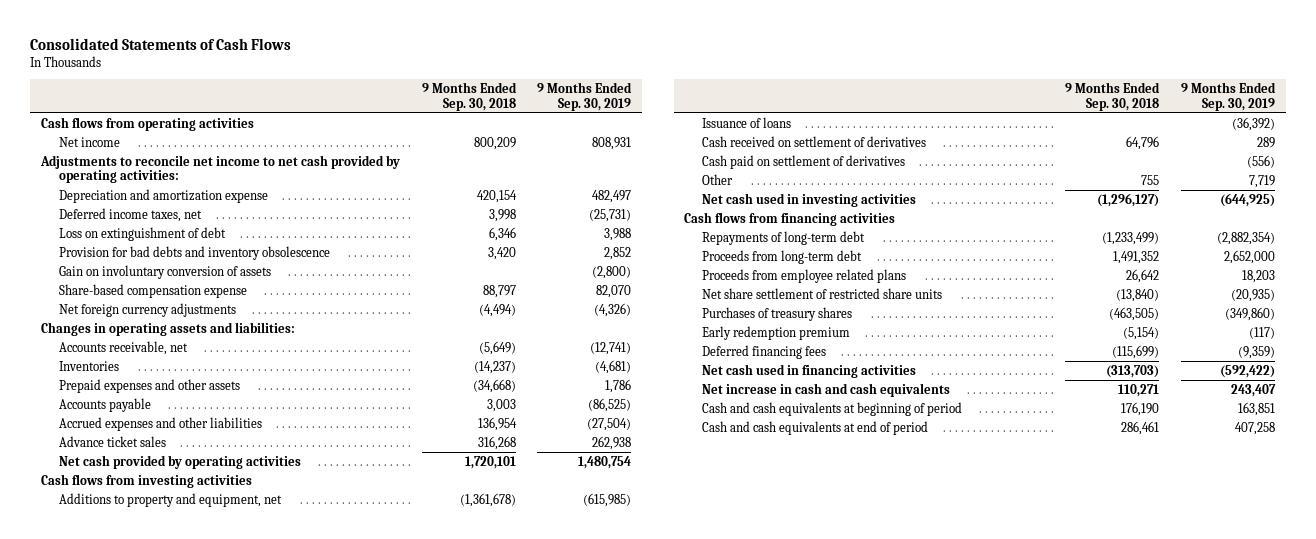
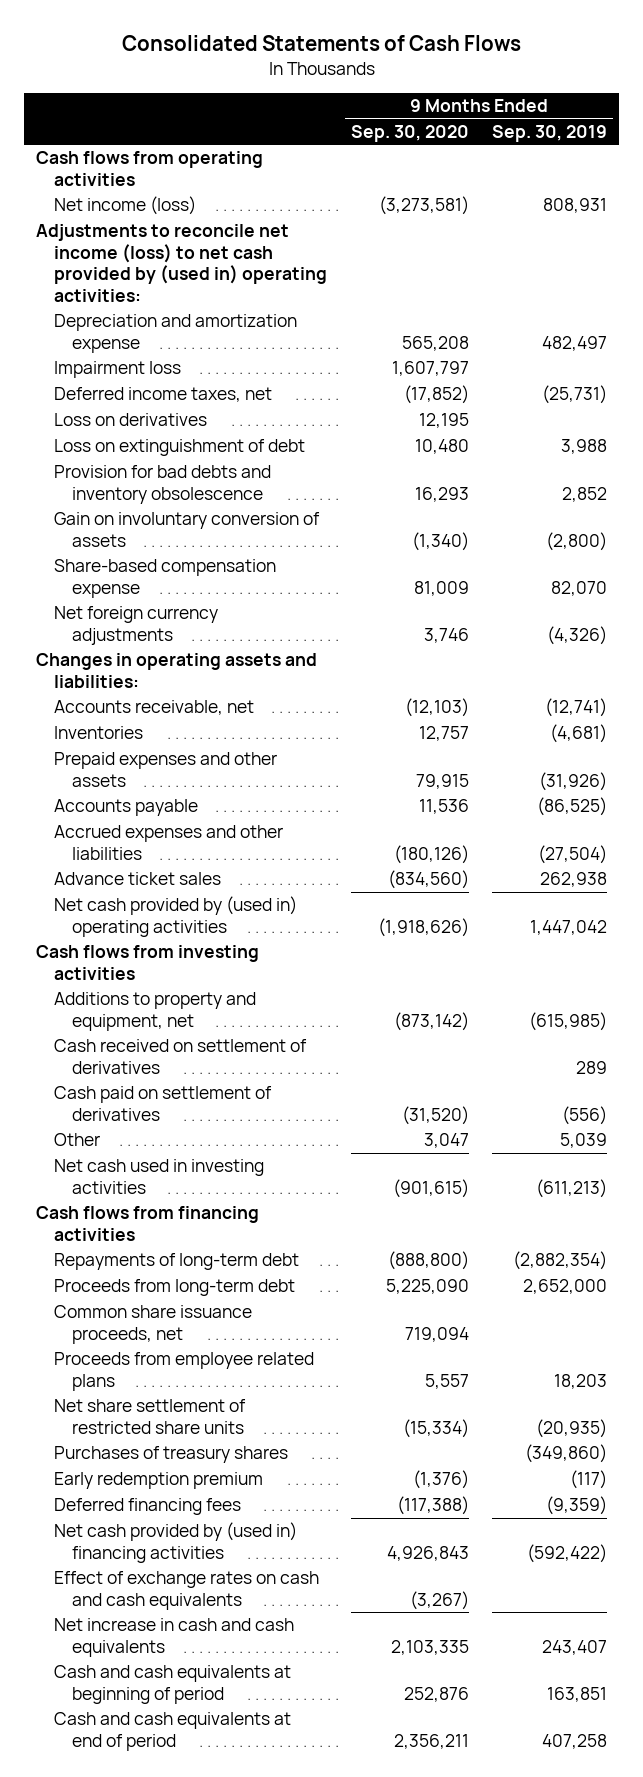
[421,81,517,111] 9 Months Ended Sep. 30, 2018 -> none
none -> [350,124,469,142] Sep. 30, 2020
[58,136,120,147] Net income -> [53,196,196,216] Net income (loss)
[40,154,401,184] Adjustments to reconcile net income to net cash provided by operating activities: -> [35,224,327,302] Adjustments to reconcile net income (loss) to net cash provided by (used in) operating activities:
none -> [53,361,181,379] Impairment loss
none -> [53,413,207,427] Loss on derivatives
[605,378,632,393] 1,786 -> [539,771,608,791] (31,926)
[58,454,301,469] Net cash provided by operating activities -> [53,896,297,937] Net cash provided by (used in) operating activities
[578,455,632,469] 1,480,754 -> [530,919,608,935] 1,447,042
[702,116,792,128] Issuance of loans -> none
[1248,174,1275,188] 7,719 -> [560,1133,608,1149] 5,039
[1219,192,1275,207] (644,925) -> [536,1178,608,1198] (611,213)
none -> [53,1305,252,1344] Common share issuance proceeds, net
[702,363,917,378] Net cash used in financing activities -> [53,1522,297,1563] Net cash provided by (used in) financing activities
none -> [53,1571,319,1610] Effect of exchange rates on cash and cash equivalents

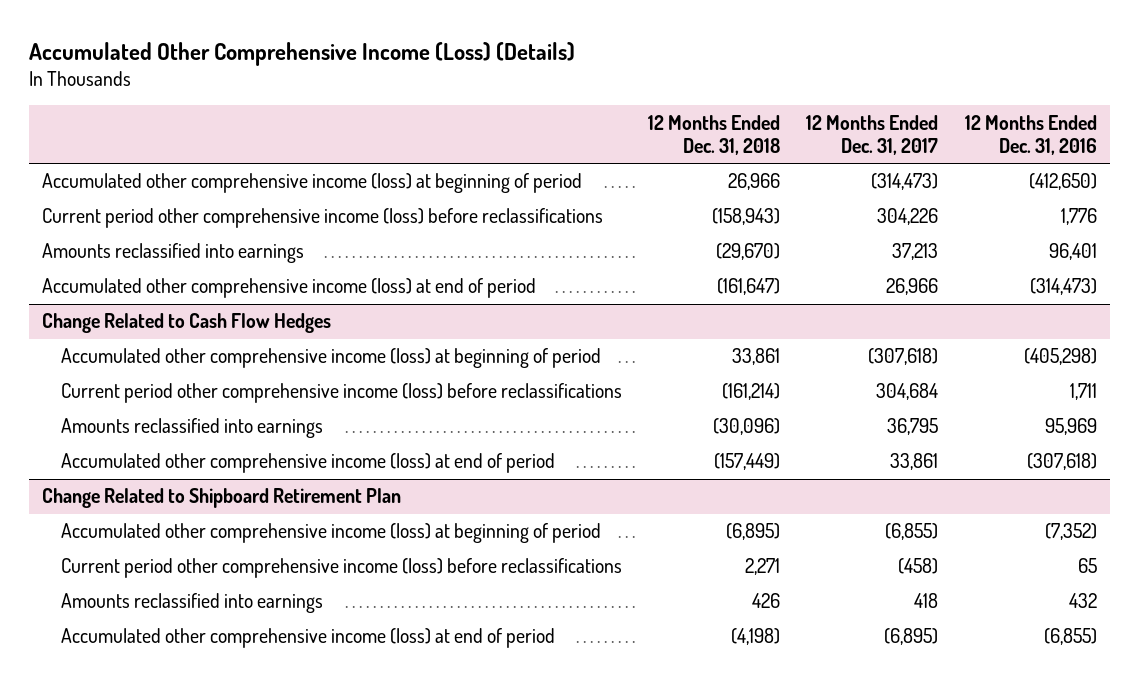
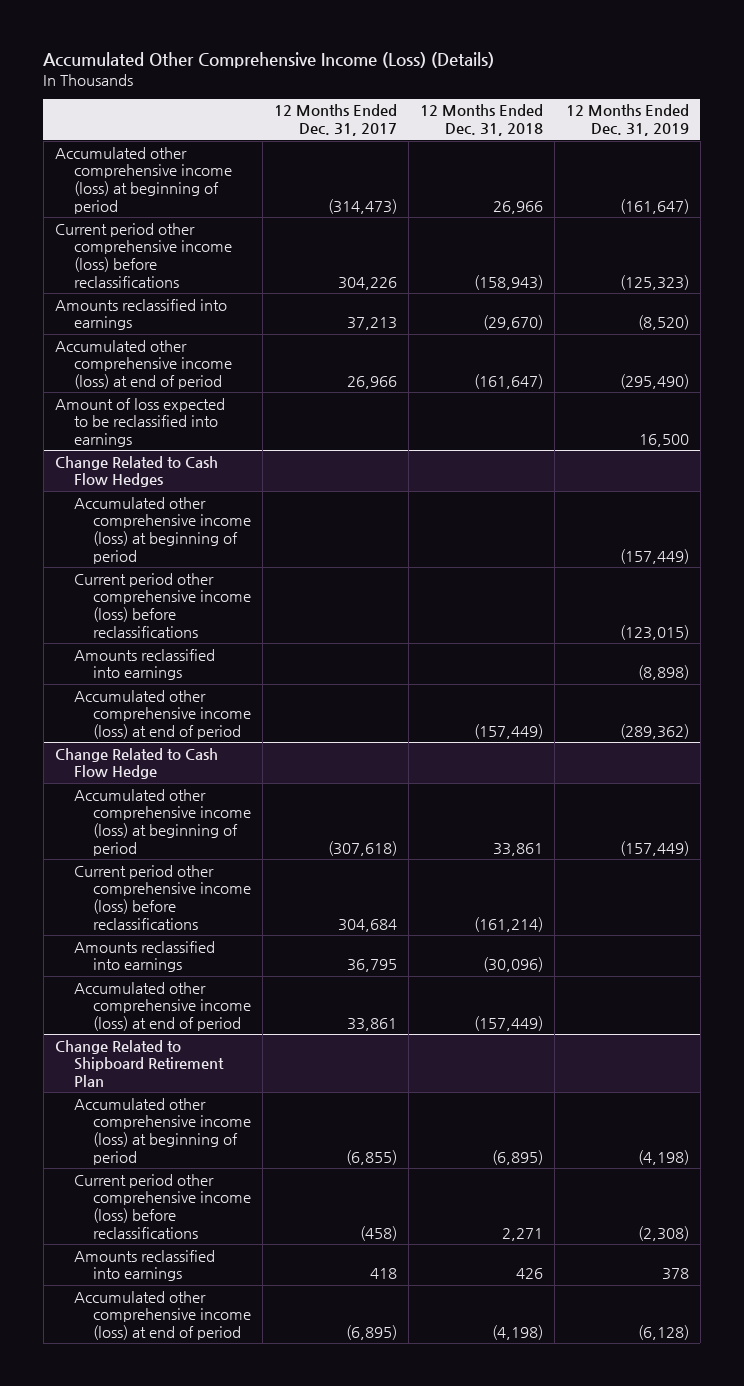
[964,114,1097,155] 12 Months Ended Dec. 31, 2016 -> none
none -> [565,104,689,137] 12 Months Ended Dec. 31, 2019
none -> [54,397,225,447] Amount of loss expected to be reclassified into earnings
none -> [73,496,251,564] Accumulated other comprehensive income (loss) at beginning of period
none -> [73,572,251,638] Current period other comprehensive income (loss) before reclassifications
none -> [73,648,215,681] Amounts reclassified into earnings
none -> [73,689,251,739] Accumulated other comprehensive income (loss) at end of period
none -> [54,747,218,780] Change Related to Cash Flow Hedge

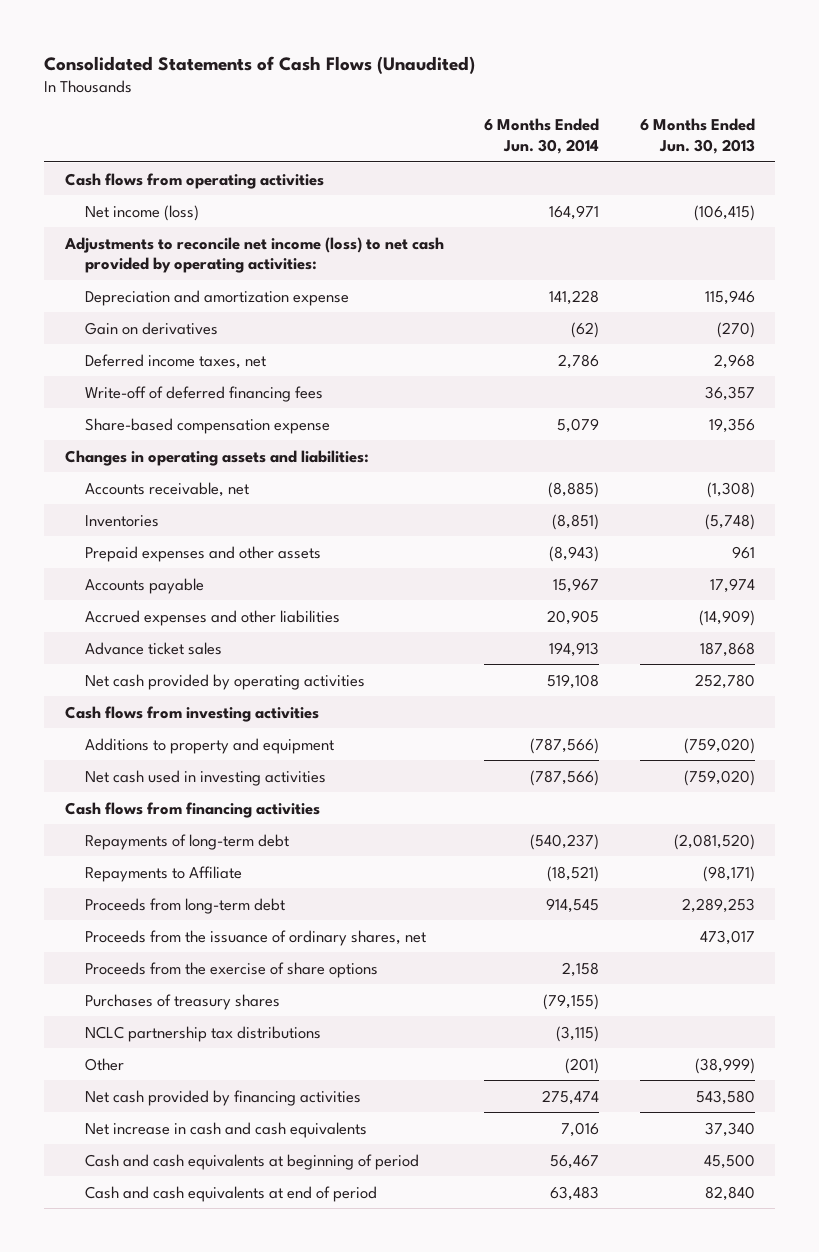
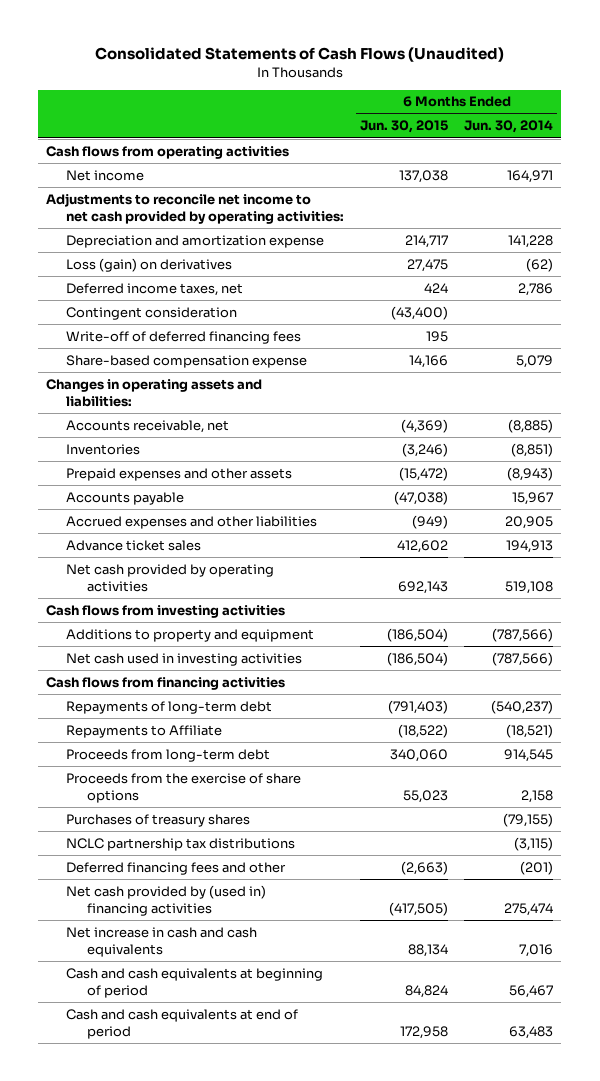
[639,118,755,155] 6 Months Ended Jun. 30, 2013 -> none
none -> [360,120,449,134] Jun. 30, 2015
[84,204,199,221] Net income (loss) -> [66,169,145,181] Net income
[63,236,444,274] Adjustments to reconcile net income (loss) to net cash provided by operating activities: -> [46,192,345,224] Adjustments to reconcile net income to net cash provided by operating activities:
[84,321,218,335] Gain on derivatives -> [66,257,233,272] Loss (gain) on derivatives
none -> [66,306,238,320] Contingent consideration
[84,929,426,946] Proceeds from the issuance of ordinary shares, net -> none
[84,1057,124,1071] Other -> [66,861,287,875] Deferred financing fees and other
[84,1089,361,1106] Net cash provided by financing activities -> [66,884,267,916] Net cash provided by (used in) financing activities

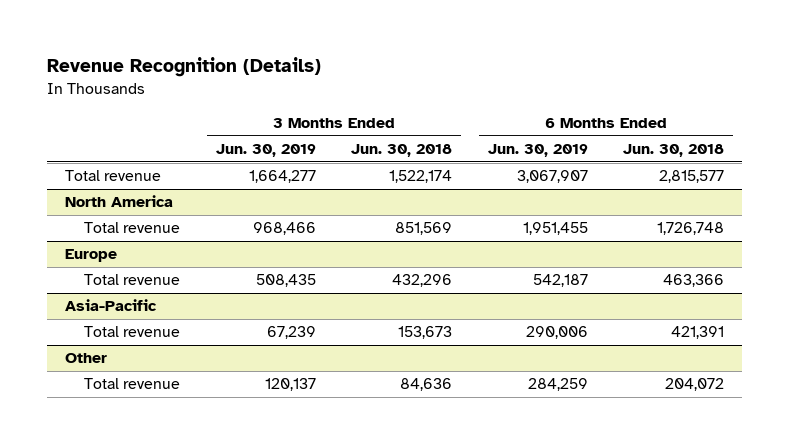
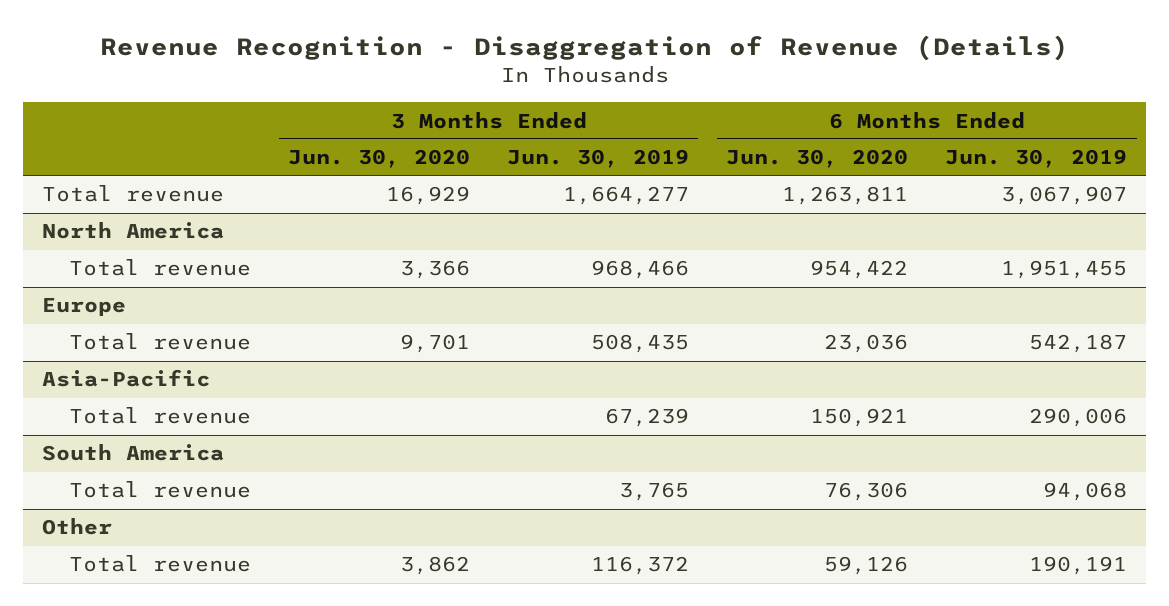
[47,57,322,78] Revenue Recognition (Details) -> [99,34,1069,61] Revenue Recognition - Disaggregation of Revenue (Details)
[351,144,453,158] Jun. 30, 2018 -> none
[623,144,725,158] Jun. 30, 2018 -> none
none -> [288,149,471,169] Jun. 30, 2020
none -> [726,149,909,169] Jun. 30, 2020
none -> [41,444,224,462] South America
none -> [68,481,251,499] Total revenue
[264,378,316,392] 120,137 -> [591,556,690,576] 116,372
[527,378,588,392] 284,259 -> [1029,556,1128,576] 190,191

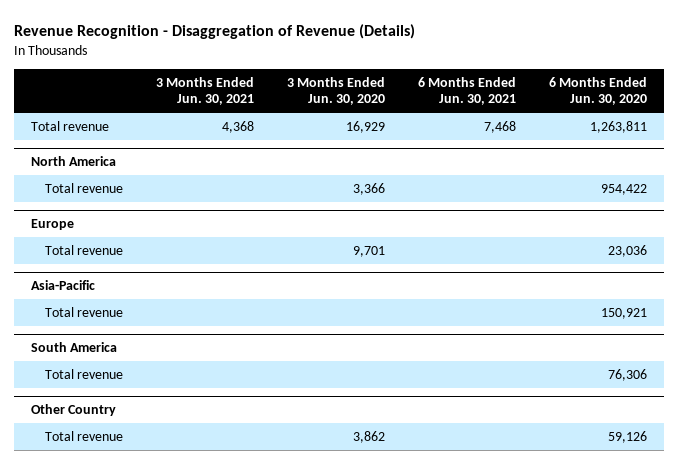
[507,149,690,169] Jun. 30, 2019 -> none
[945,149,1128,169] Jun. 30, 2019 -> none
none -> [155,76,254,106] 3 Months Ended Jun. 30, 2021
none -> [417,76,516,106] 6 Months Ended Jun. 30, 2021
[41,518,112,536] Other -> [31,404,117,417] Other Country

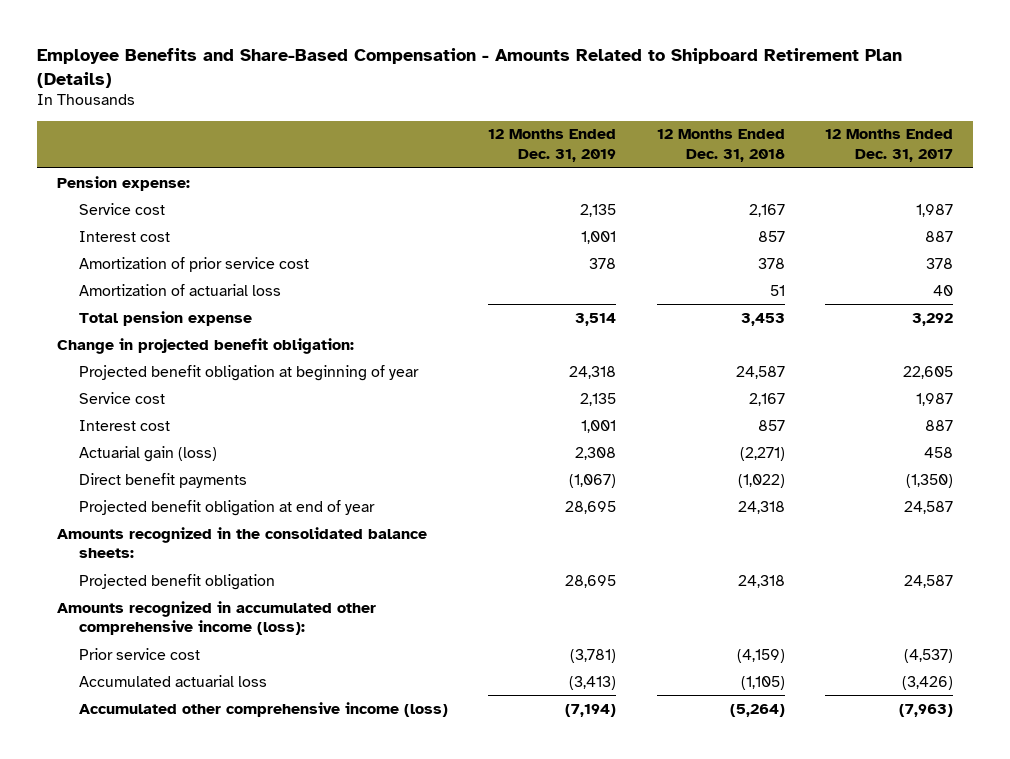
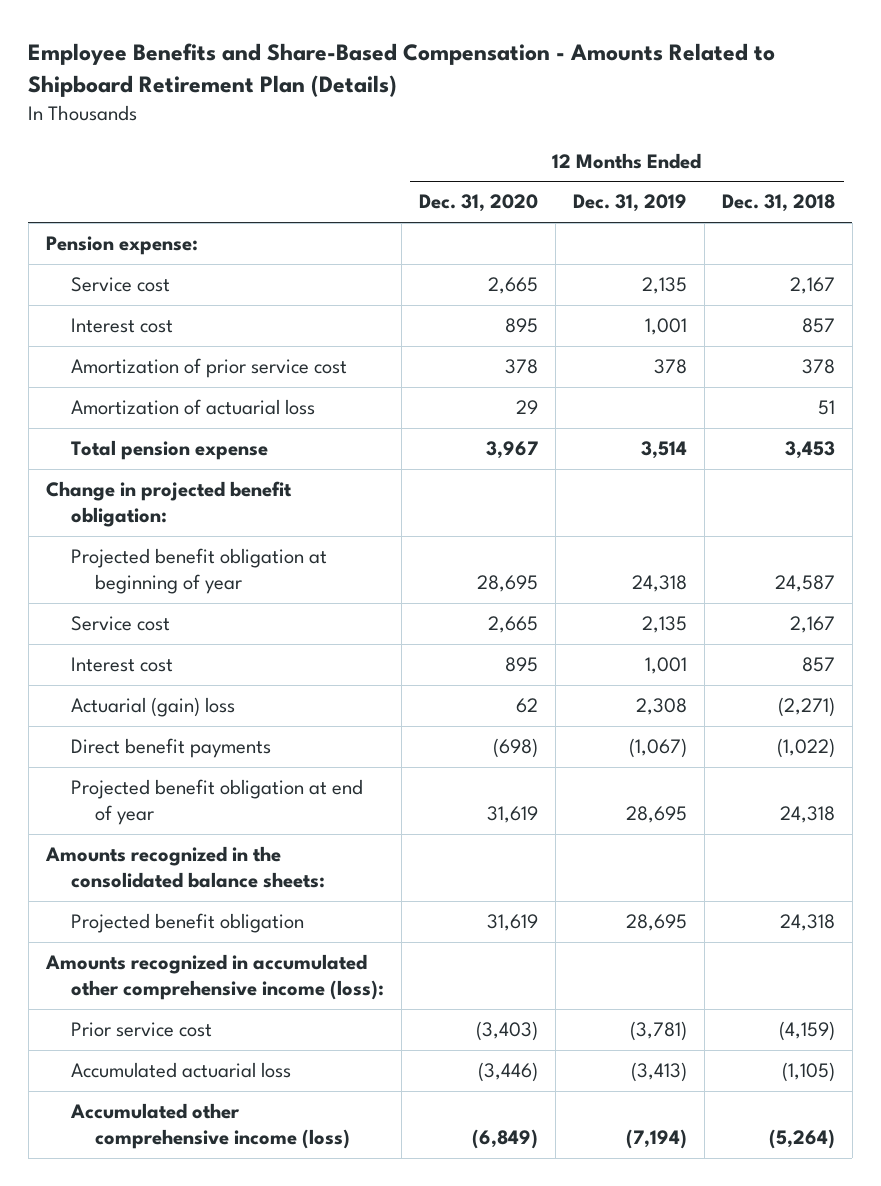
[825,129,954,162] 12 Months Ended Dec. 31, 2017 -> none
none -> [418,194,538,213] Dec. 31, 2020
[78,445,217,462] Actuarial gain (loss) -> [70,697,235,718] Actuarial (gain) loss

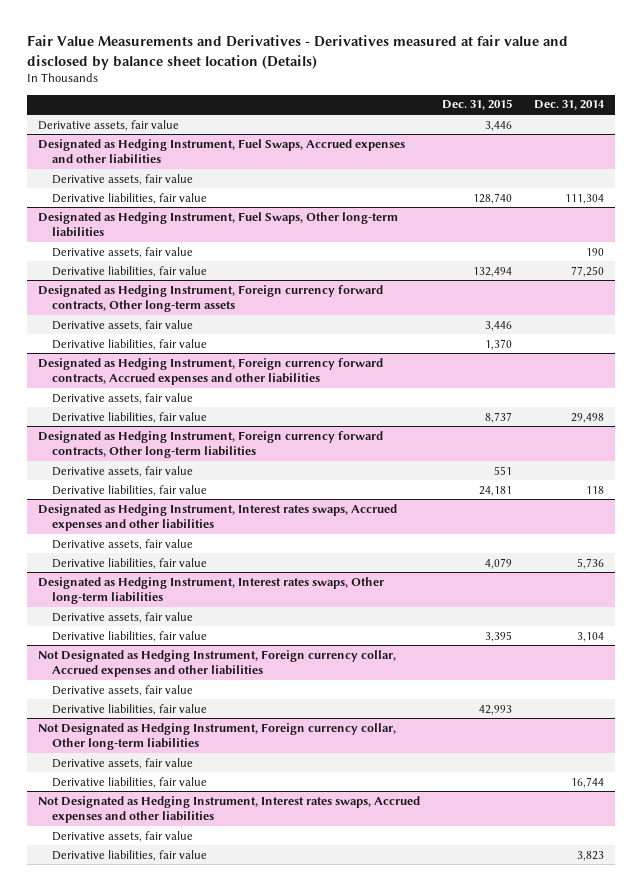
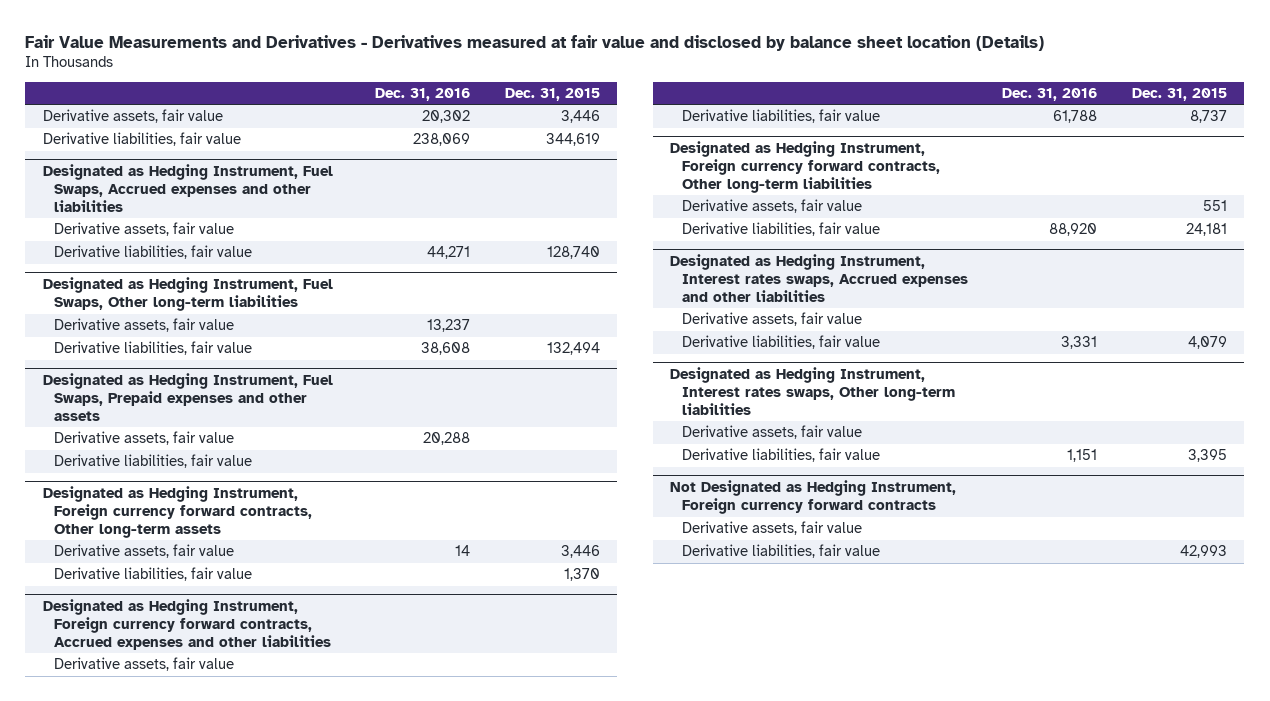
[534,100,606,111] Dec. 31, 2014 -> none
none -> [374,87,470,101] Dec. 31, 2016
none -> [42,132,241,147] Derivative liabilities, fair value
none -> [42,373,333,421] Designated as Hedging Instrument, Fuel Swaps, Prepaid expenses and other assets
none -> [54,431,235,446] Derivative assets, fair value
none -> [54,454,253,469] Derivative liabilities, fair value
[38,649,397,678] Not Designated as Hedging Instrument, Foreign currency collar, Accrued expenses and other liabilities -> none
none -> [670,480,957,515] Not Designated as Hedging Instrument, Foreign currency forward contracts
[38,722,397,751] Not Designated as Hedging Instrument, Foreign currency collar, Other long-term liabilities -> none
[52,757,194,769] Derivative assets, fair value -> none
[52,776,208,788] Derivative liabilities, fair value -> none
[38,795,421,824] Not Designated as Hedging Instrument, Interest rates swaps, Accrued expenses and other liabilities -> none
[52,830,194,842] Derivative assets, fair value -> none
[52,849,208,861] Derivative liabilities, fair value -> none

